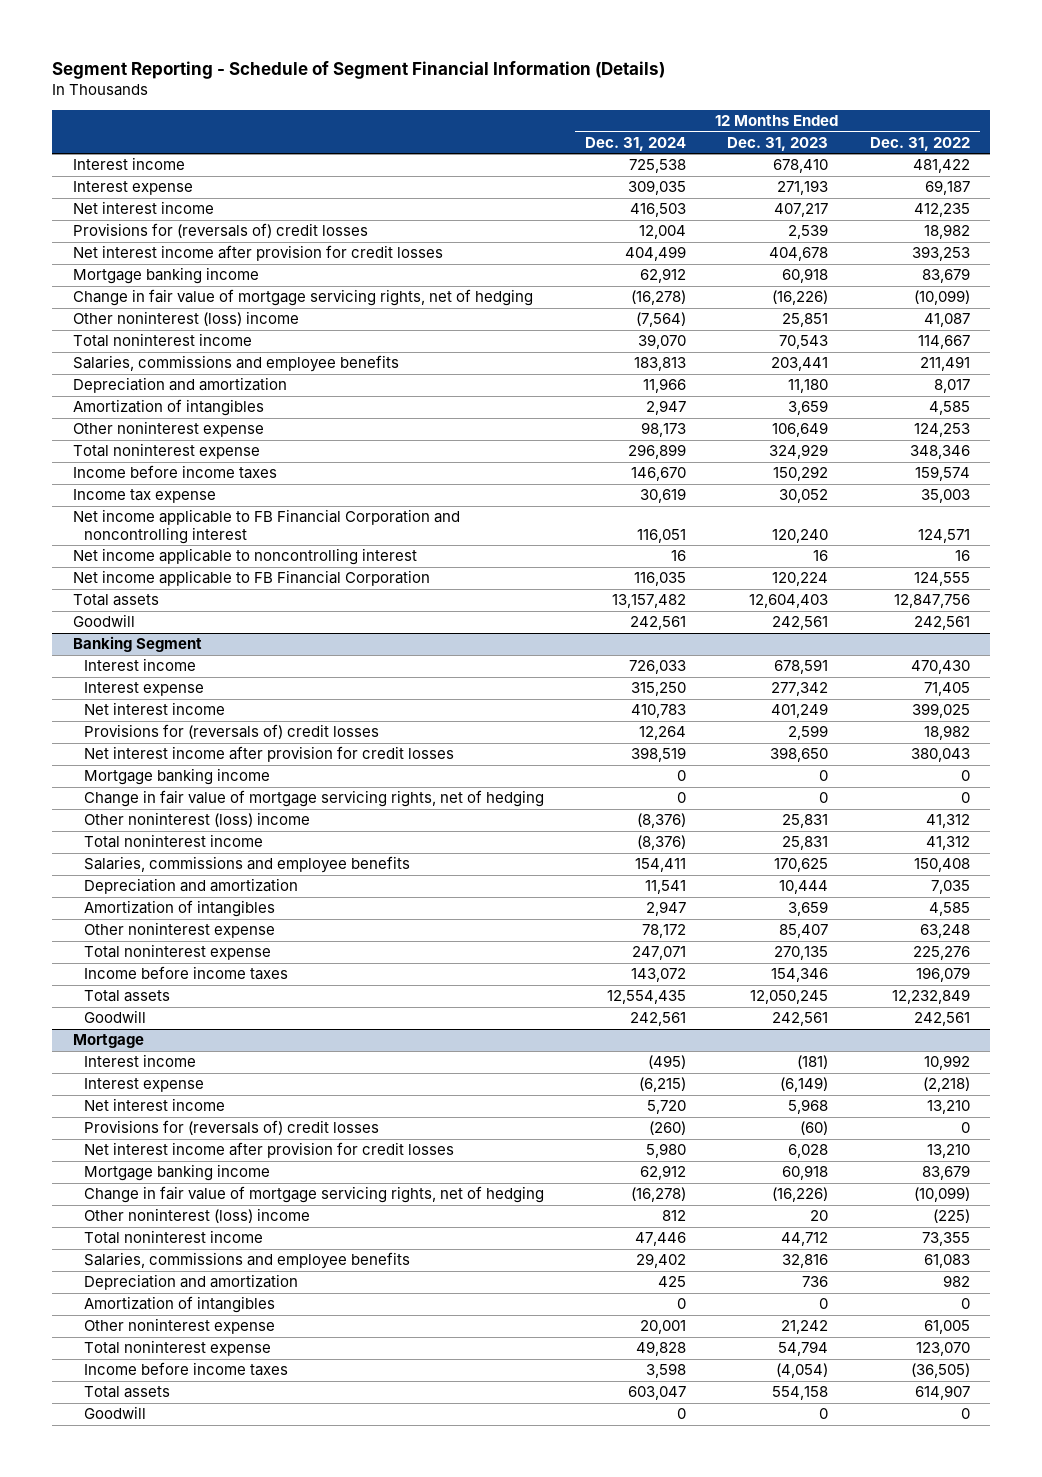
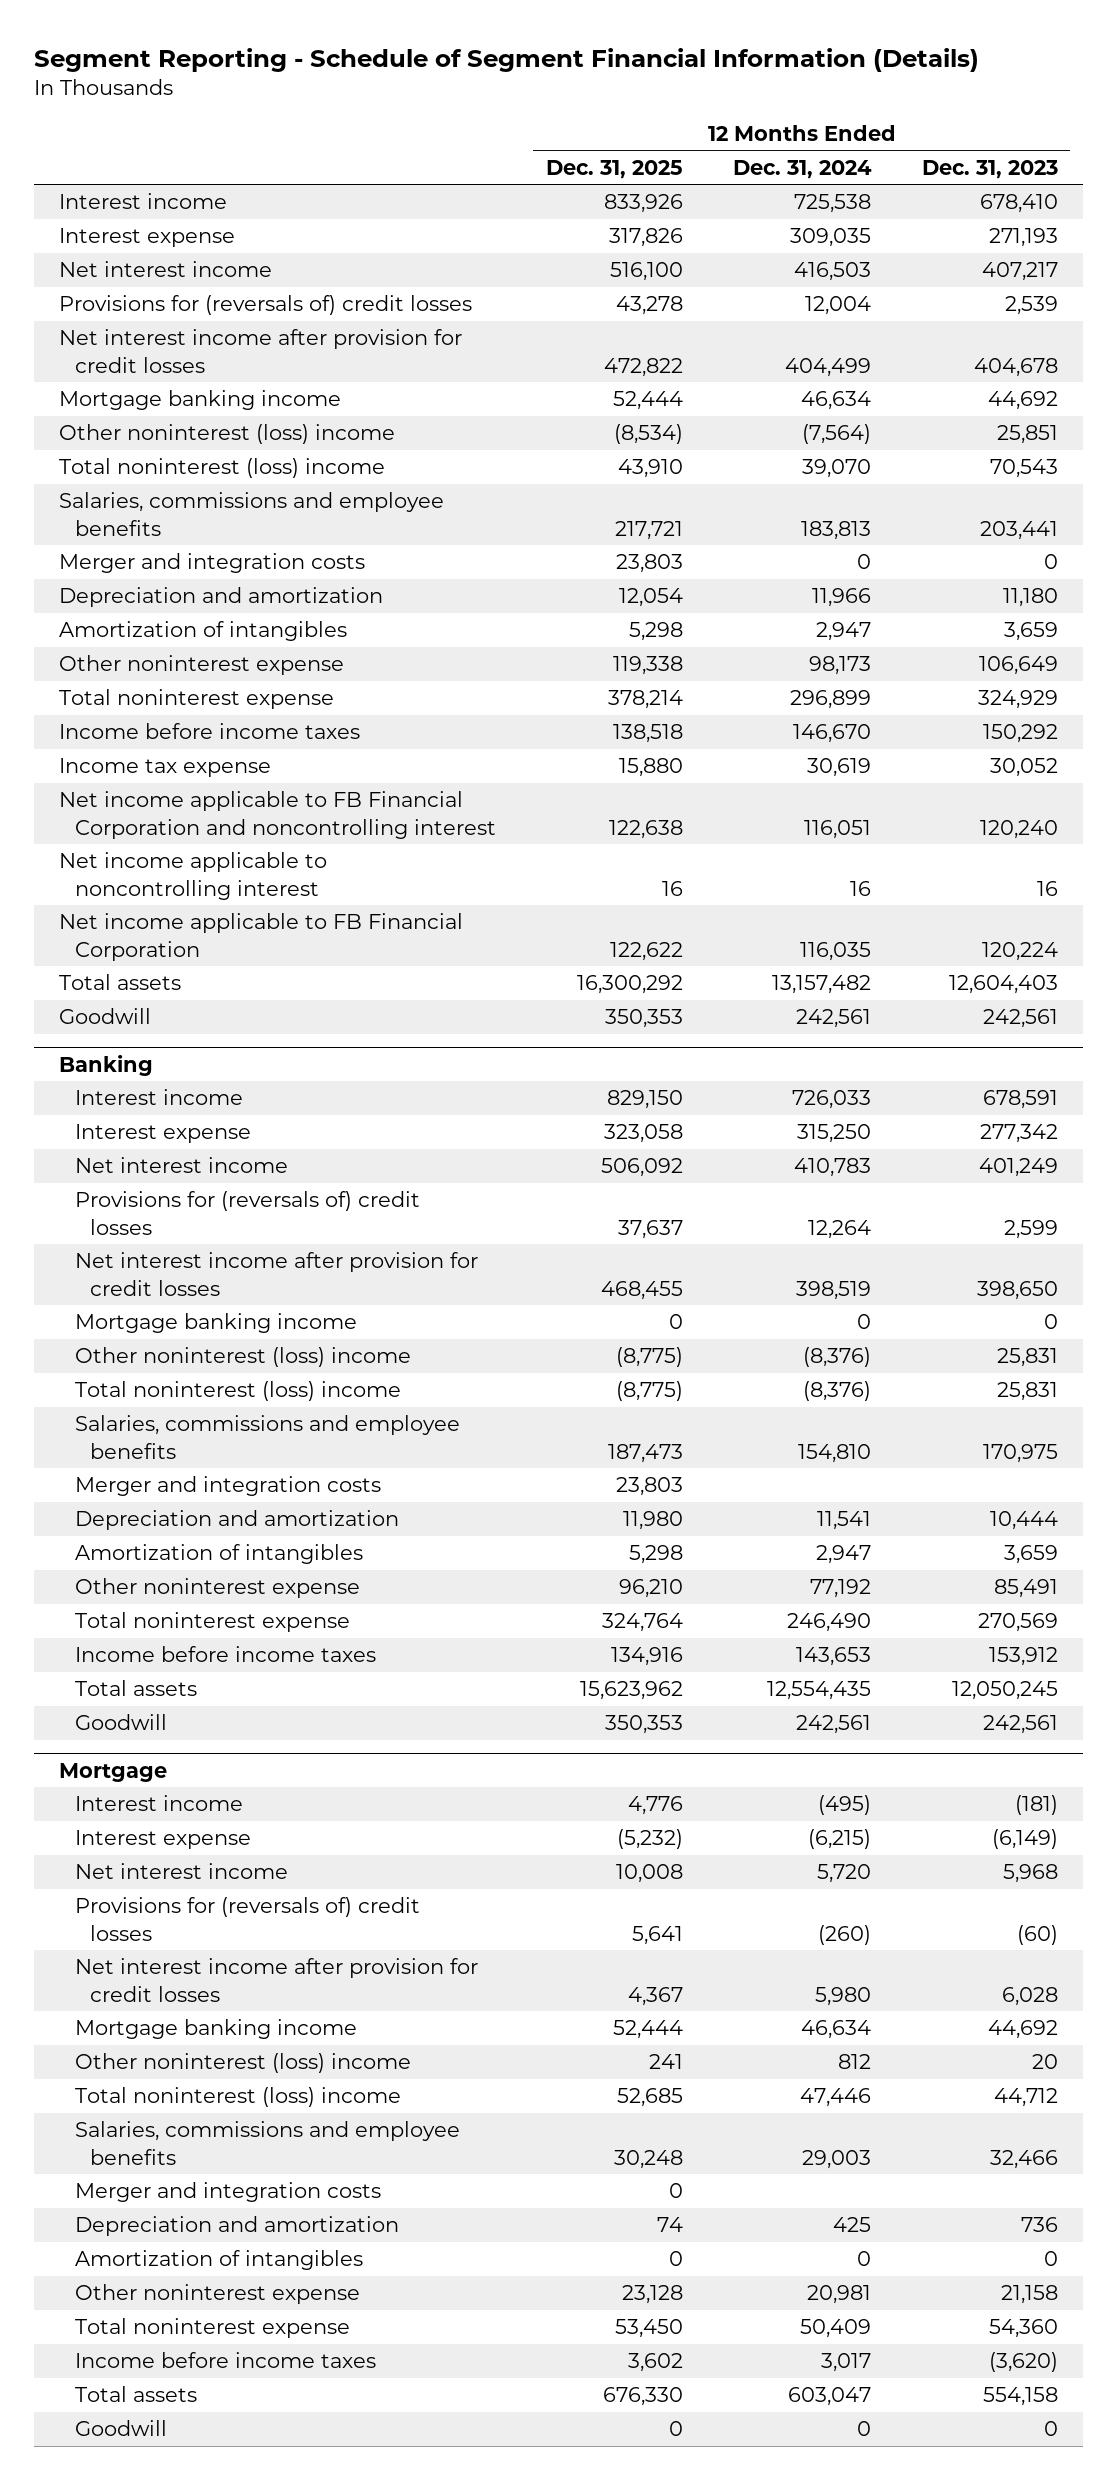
[869,137,970,152] Dec. 31, 2022 -> none
none -> [546,159,684,179] Dec. 31, 2025
[72,289,533,307] Change in fair value of mortgage servicing rights, net of hedging -> none
[640,268,687,284] 62,912 -> [801,391,872,411] 46,634
[782,268,829,284] 60,918 -> [987,391,1058,411] 44,692
[72,333,252,348] Total noninterest income -> [59,458,386,479] Total noninterest (loss) income
none -> [59,553,366,574] Merger and integration costs
[72,636,202,653] Banking Segment -> [59,1054,154,1076] Banking
[84,790,545,808] Change in fair value of mortgage servicing rights, net of hedging -> none
[84,834,264,849] Total noninterest income -> [74,1381,401,1402] Total noninterest (loss) income
[635,858,687,873] 154,411 -> [798,1443,872,1463] 154,810
[774,858,829,873] 170,625 -> [982,1443,1058,1463] 170,975
none -> [74,1476,381,1497] Merger and integration costs
[642,924,687,939] 78,172 -> [810,1579,872,1599] 77,192
[779,924,829,939] 85,407 -> [993,1579,1058,1599] 85,491
[632,946,687,961] 247,071 -> [787,1613,872,1633] 246,490
[774,946,829,961] 270,135 -> [977,1613,1058,1633] 270,569
[631,968,687,983] 143,072 -> [796,1647,872,1667] 143,653
[771,968,829,983] 154,346 -> [988,1647,1058,1667] 153,912
[84,1186,545,1204] Change in fair value of mortgage servicing rights, net of hedging -> none
[640,1165,687,1181] 62,912 -> [801,2020,872,2040] 46,634
[782,1165,829,1181] 60,918 -> [987,2020,1058,2040] 44,692
[84,1230,264,1245] Total noninterest income -> [74,2087,401,2108] Total noninterest (loss) income
[636,1253,687,1269] 29,402 -> [802,2149,872,2169] 29,003
[782,1254,829,1269] 32,816 -> [989,2149,1058,2169] 32,466
none -> [74,2182,381,2203] Merger and integration costs
[640,1320,687,1335] 20,001 -> [807,2285,872,2305] 20,981
[781,1320,829,1335] 21,242 -> [1000,2285,1058,2305] 21,158
[636,1341,687,1357] 49,828 -> [800,2319,872,2339] 50,409
[778,1341,829,1357] 54,794 -> [988,2319,1058,2339] 54,360
[646,1363,687,1379] 3,598 -> [821,2353,872,2373] 3,017
[776,1363,829,1379] (4,054) -> [988,2352,1058,2373] (3,620)

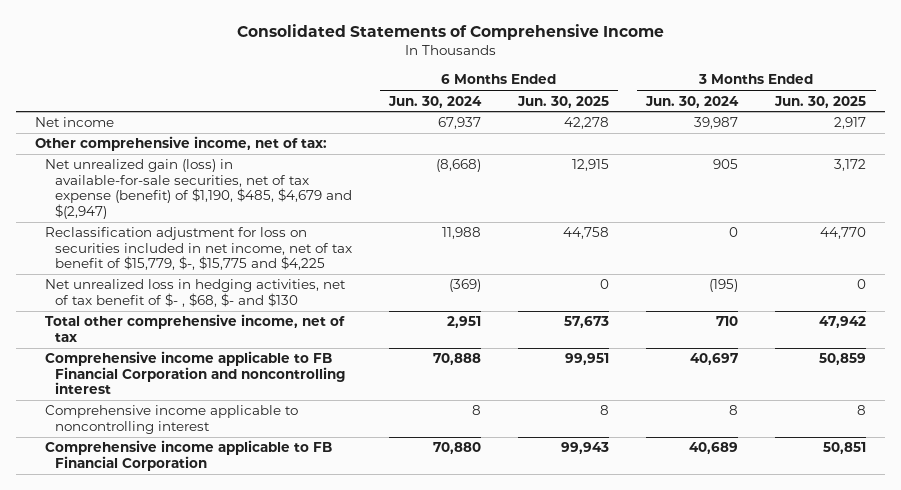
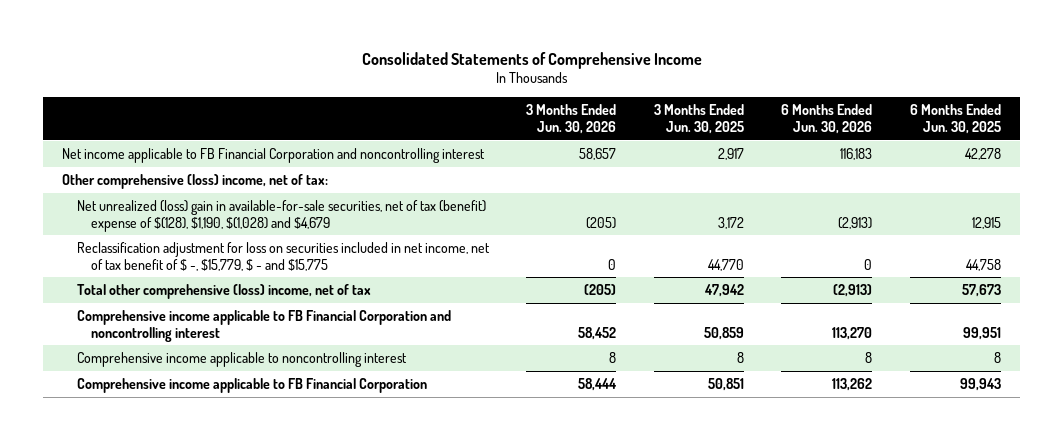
[387,95,482,108] Jun. 30, 2024 -> none
[645,95,740,108] Jun. 30, 2024 -> none
none -> [526,104,617,134] 3 Months Ended Jun. 30, 2026
none -> [781,104,873,134] 6 Months Ended Jun. 30, 2026
[44,279,346,307] Net unrealized loss in hedging activities, net of tax benefit of $- , $68, $- and $130 -> none
[34,117,114,128] Net income -> [62,147,486,163] Net income applicable to FB Financial Corporation and noncontrolling interest
[34,136,327,152] Other comprehensive income, net of tax: -> [62,173,329,189] Other comprehensive (loss) income, net of tax:
[44,159,352,219] Net unrealized gain (loss) in available-for-sale securities, net of tax expense (benefit) of $1,190, $485, $4,679 and $(2,947) -> [76,199,486,232] Net unrealized (loss) gain in available-for-sale securities, net of tax (benefit) expense of $(128), $1,190, $(1,028) and $4,679
[44,227,352,271] Reclassification adjustment for loss on securities included in net income, net of tax benefit of $15,779, $-, $15,775 and $4,225 -> [76,241,490,271] Reclassification adjustment for loss on securities included in net income, net of tax benefit of $ -, $15,779, $ - and $15,775
[44,314,345,342] Total other comprehensive income, net of tax -> [76,283,371,299] Total other comprehensive (loss) income, net of tax

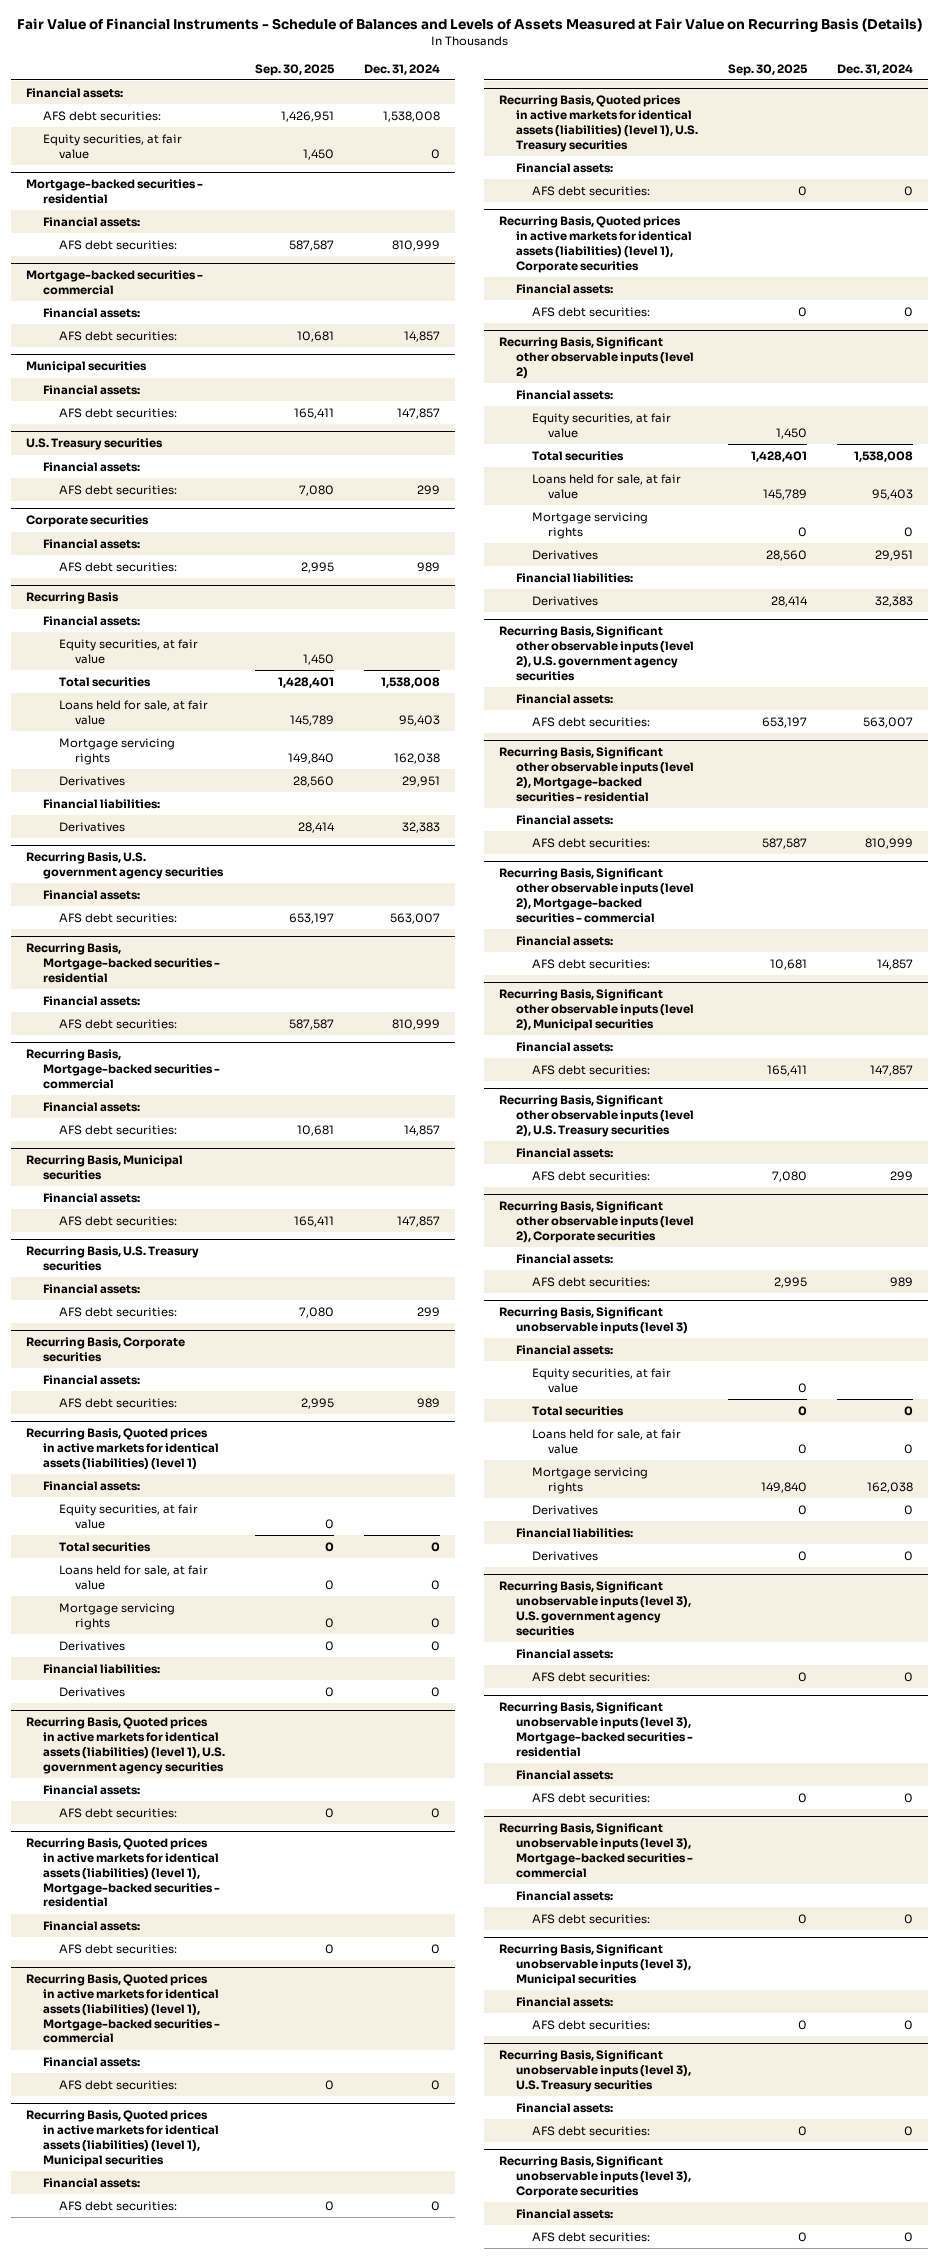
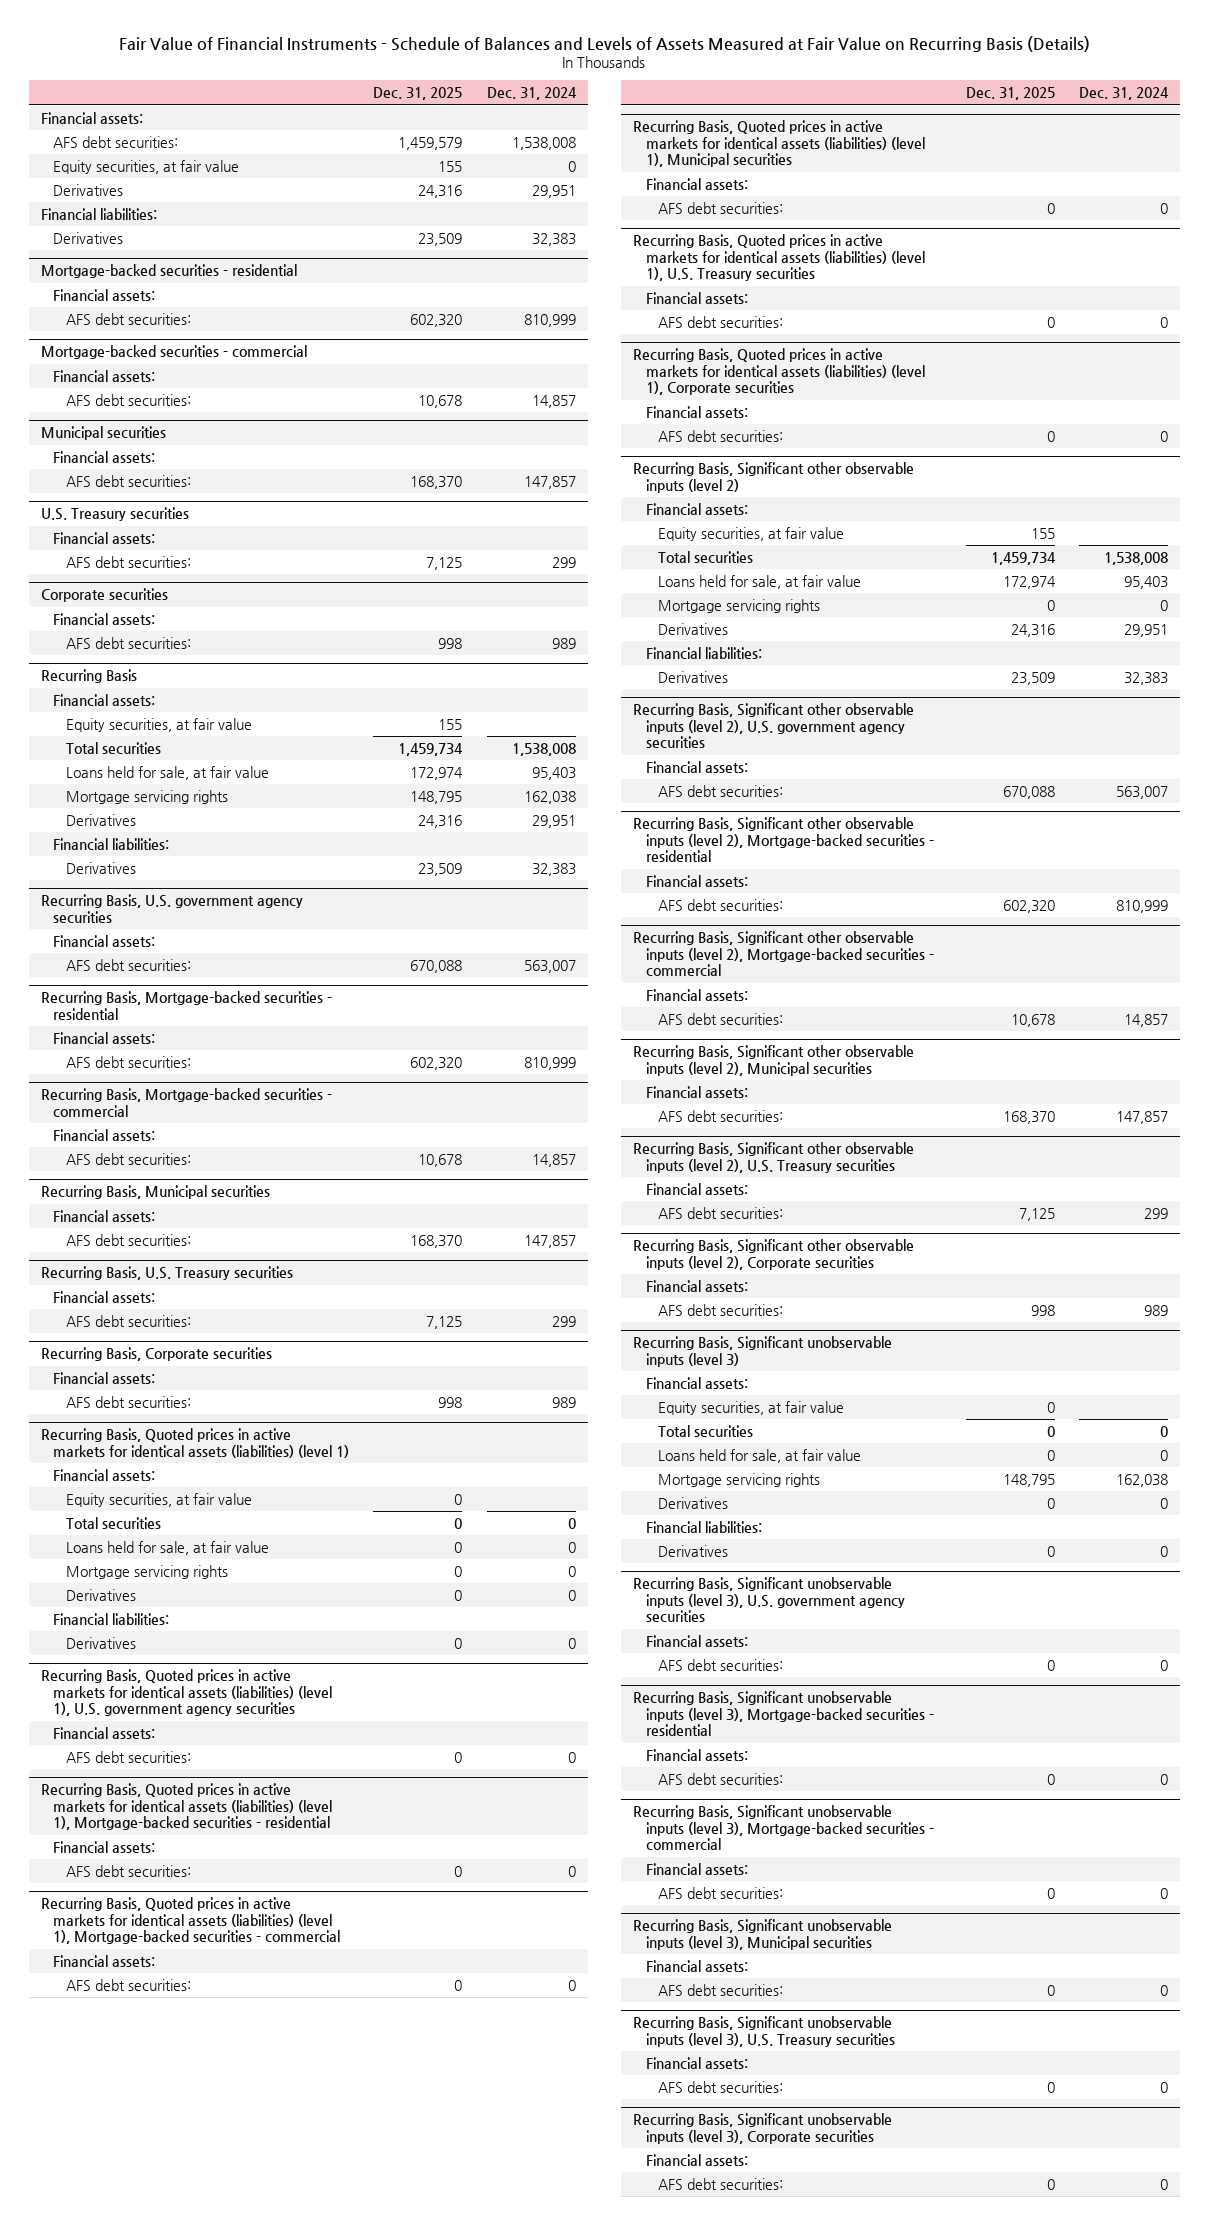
[254,63,335,76] Sep. 30, 2025 -> none
none -> [373,87,463,101] Dec. 31, 2025
none -> [53,183,124,196] Derivatives
none -> [40,207,157,220] Financial liabilities:
none -> [53,231,124,244] Derivatives

